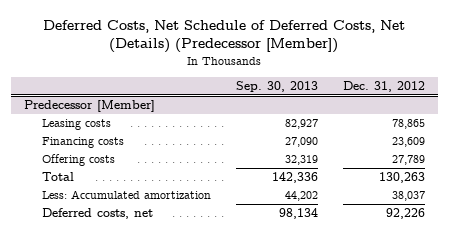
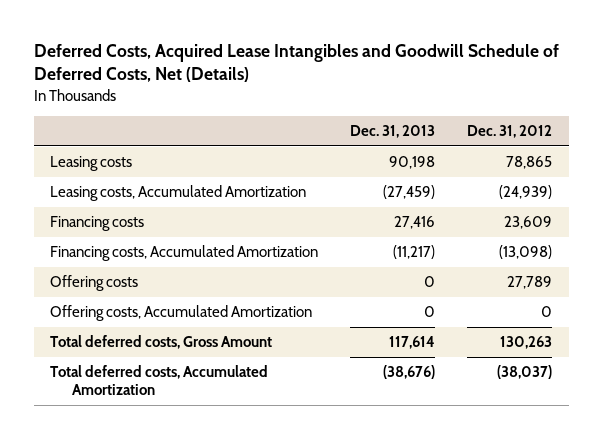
[43,19,406,54] Deferred Costs, Net Schedule of Deferred Costs, Net (Details) (Predecessor [Member]) -> [33,43,559,83] Deferred Costs, Acquired Lease Intangibles and Goodwill Schedule of Deferred Costs, Net (Details)
[236,81,319,93] Sep. 30, 2013 -> none
none -> [350,124,436,138] Dec. 31, 2013
[23,100,155,113] Predecessor [Member] -> none
none -> [49,185,306,202] Leasing costs, Accumulated Amortization
none -> [49,245,318,262] Financing costs, Accumulated Amortization
[42,208,154,220] Deferred costs, net -> none
none -> [49,305,312,322] Offering costs, Accumulated Amortization
[42,172,75,182] Total -> [49,335,272,350] Total deferred costs, Gross Amount
[42,190,212,200] Less: Accumulated amortization -> [49,365,268,396] Total deferred costs, Accumulated Amortization
[392,191,426,202] 38,037 -> [497,365,553,380] (38,037)

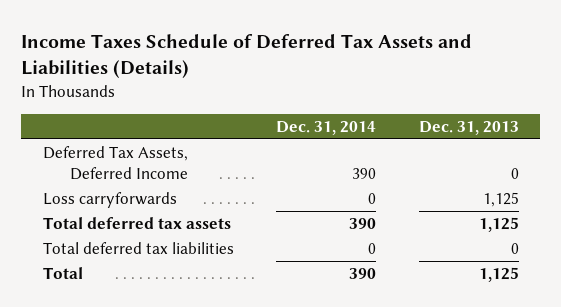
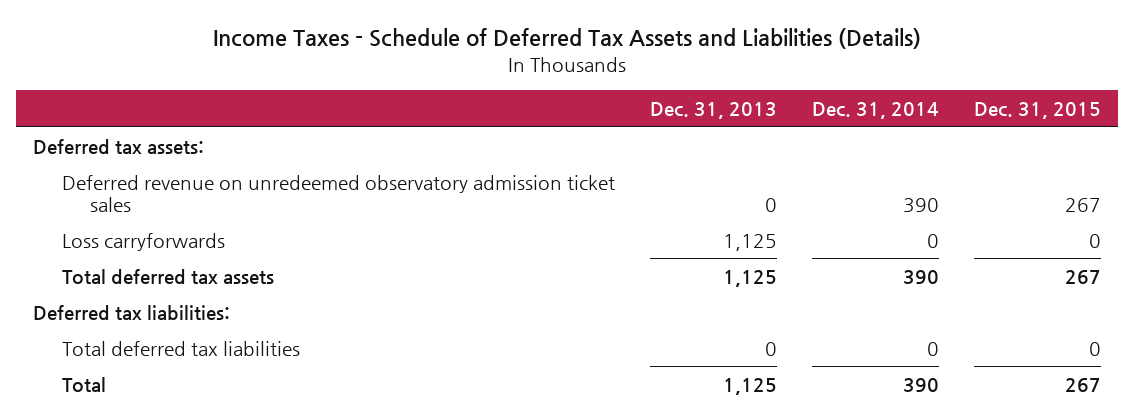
[21,33,473,78] Income Taxes Schedule of Deferred Tax Assets and Liabilities (Details) -> [212,28,921,50] Income Taxes - Schedule of Deferred Tax Assets and Liabilities (Details)
none -> [973,102,1101,120] Dec. 31, 2015
none -> [33,138,205,154] Deferred tax assets:
[42,146,188,181] Deferred Tax Assets, Deferred Income -> [61,174,615,212] Deferred revenue on unredeemed observatory admission ticket sales
none -> [33,304,231,320] Deferred tax liabilities:

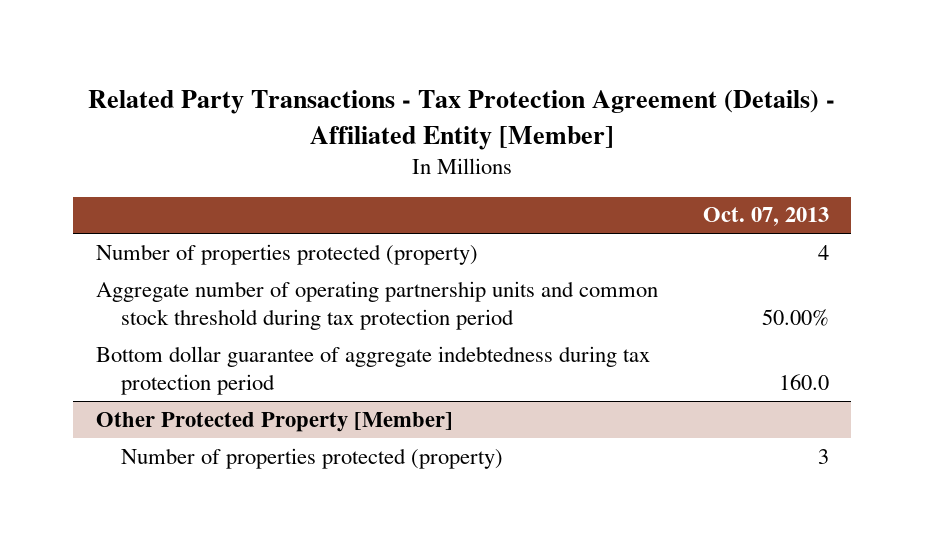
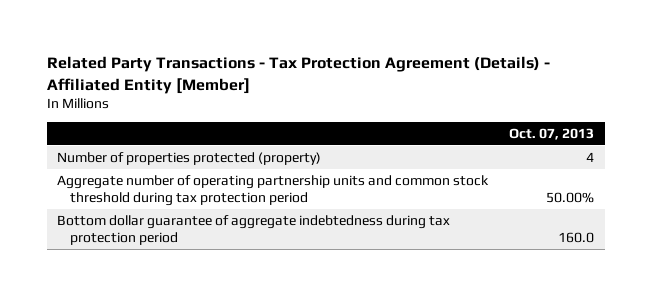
[95,411,453,432] Other Protected Property [Member] -> none
[120,447,503,469] Number of properties protected (property) -> none

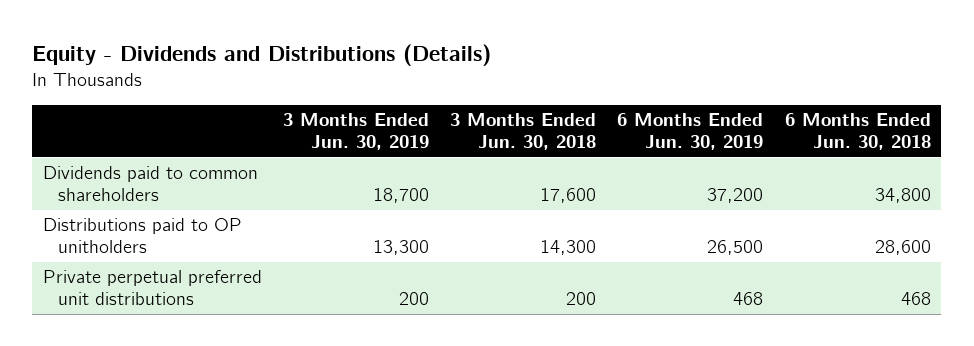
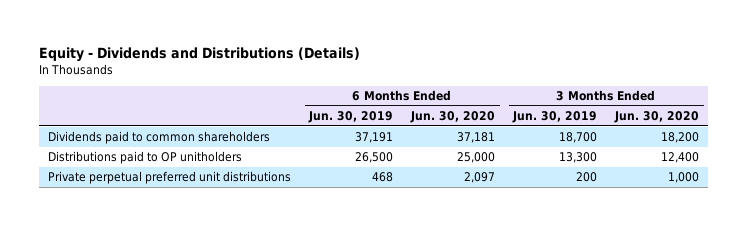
[450,113,597,150] 3 Months Ended Jun. 30, 2018 -> none
[784,113,931,150] 6 Months Ended Jun. 30, 2018 -> none
none -> [410,110,496,123] Jun. 30, 2020
none -> [614,110,700,123] Jun. 30, 2020
[707,188,764,204] 37,200 -> [355,132,394,144] 37,191

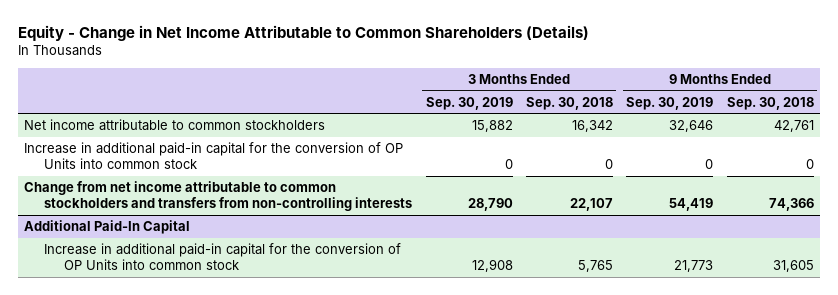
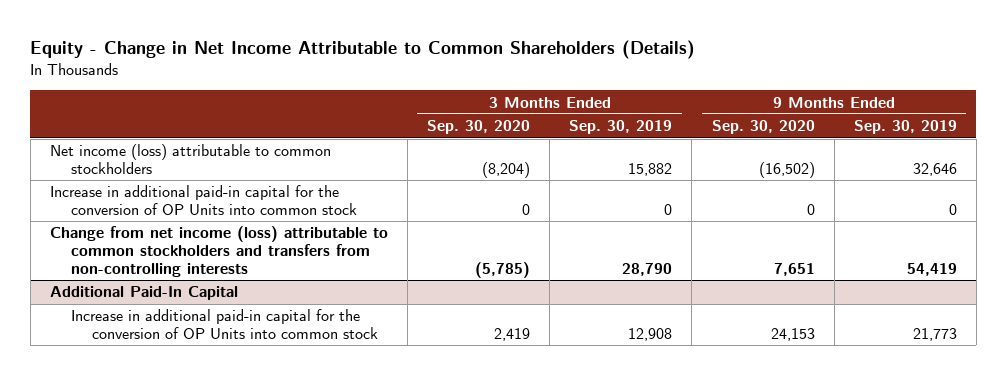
[525,96,613,110] Sep. 30, 2018 -> none
[726,96,814,110] Sep. 30, 2018 -> none
none -> [427,120,531,135] Sep. 30, 2020
none -> [711,120,815,135] Sep. 30, 2020
[24,119,326,132] Net income attributable to common stockholders -> [50,144,332,174] Net income (loss) attributable to common stockholders
[24,181,413,211] Change from net income attributable to common stockholders and transfers from non-controlling interests -> [50,226,389,277] Change from net income (loss) attributable to common stockholders and transfers from non-controlling interests

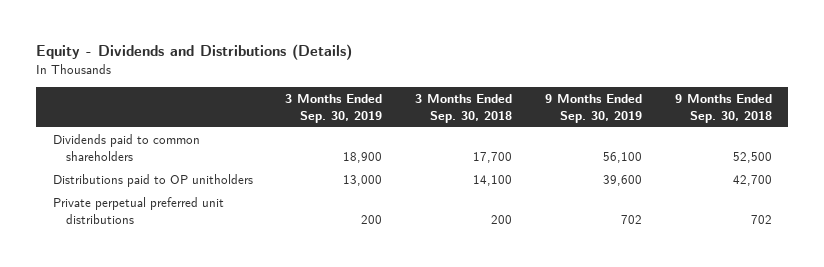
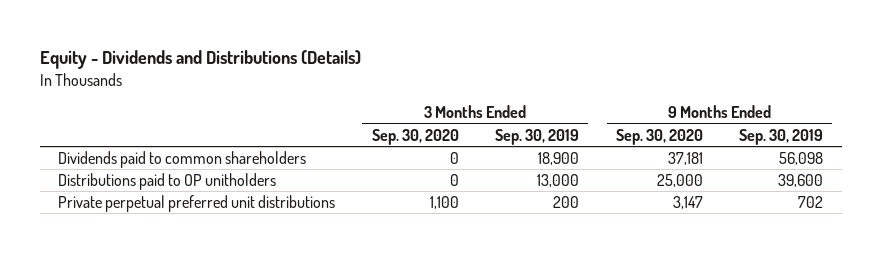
[415,94,513,123] 3 Months Ended Sep. 30, 2018 -> none
[674,94,772,123] 9 Months Ended Sep. 30, 2018 -> none
none -> [371,128,459,145] Sep. 30, 2020
none -> [615,128,703,145] Sep. 30, 2020
[602,151,642,163] 56,100 -> [779,151,824,165] 56,098

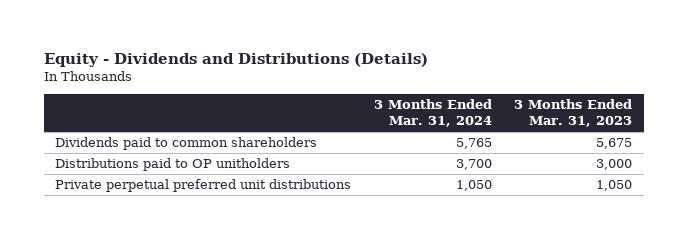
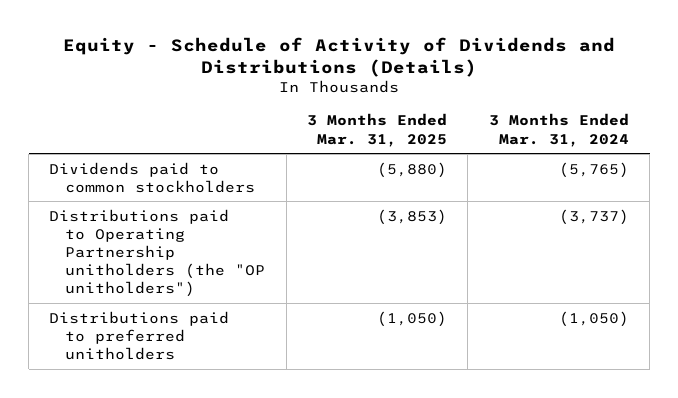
[43,52,428,67] Equity - Dividends and Distributions (Details) -> [63,36,616,77] Equity - Schedule of Activity of Dividends and Distributions (Details)
[514,99,633,128] 3 Months Ended Mar. 31, 2023 -> none
none -> [307,113,448,147] 3 Months Ended Mar. 31, 2025
[55,137,318,151] Dividends paid to common shareholders -> [49,161,256,193] Dividends paid to common stockholders
[455,138,492,150] 5,765 -> [558,161,629,178] (5,765)
[55,158,291,172] Distributions paid to OP unitholders -> [49,208,266,298] Distributions paid to Operating Partnership unitholders (the "OP unitholders")
[455,159,492,171] 3,700 -> [558,208,629,225] (3,737)
[55,179,352,193] Private perpetual preferred unit distributions -> [49,310,230,360] Distributions paid to preferred unitholders
[455,180,492,192] 1,050 -> [558,310,629,327] (1,050)

